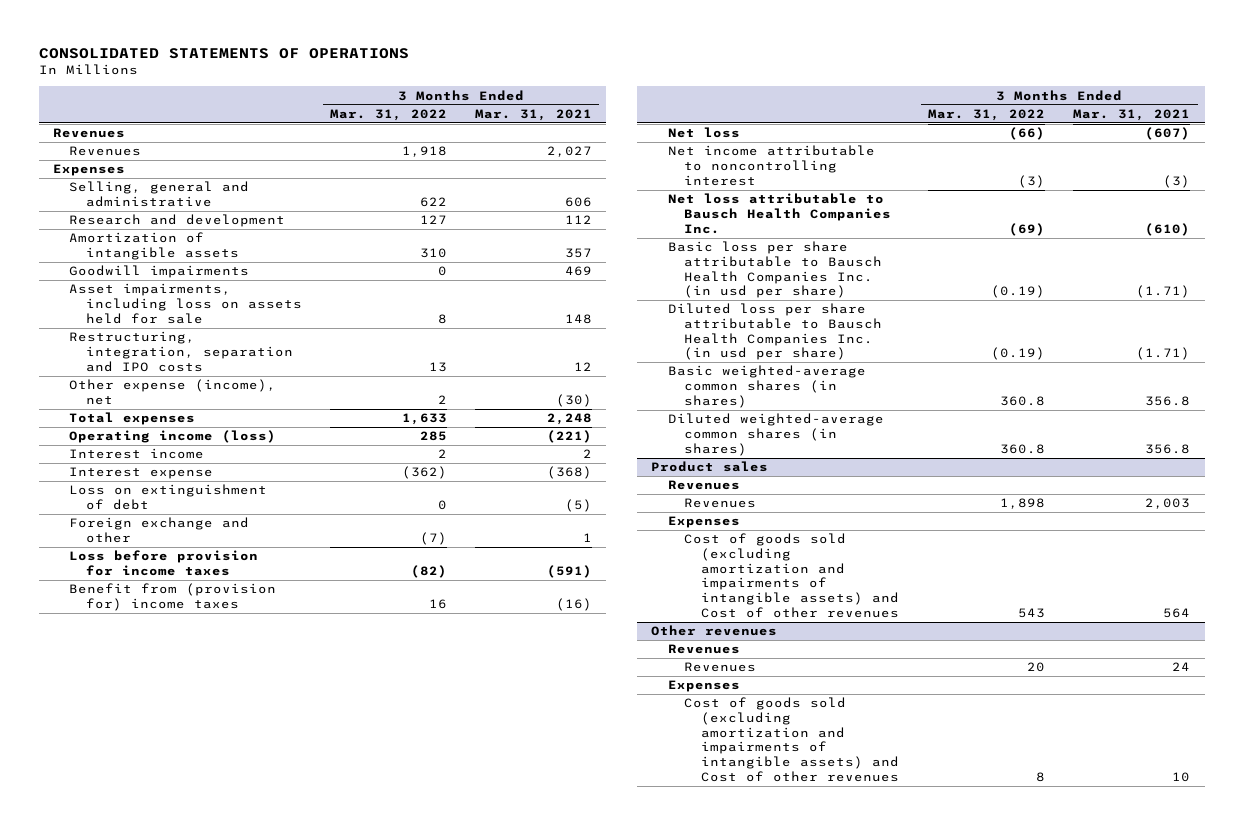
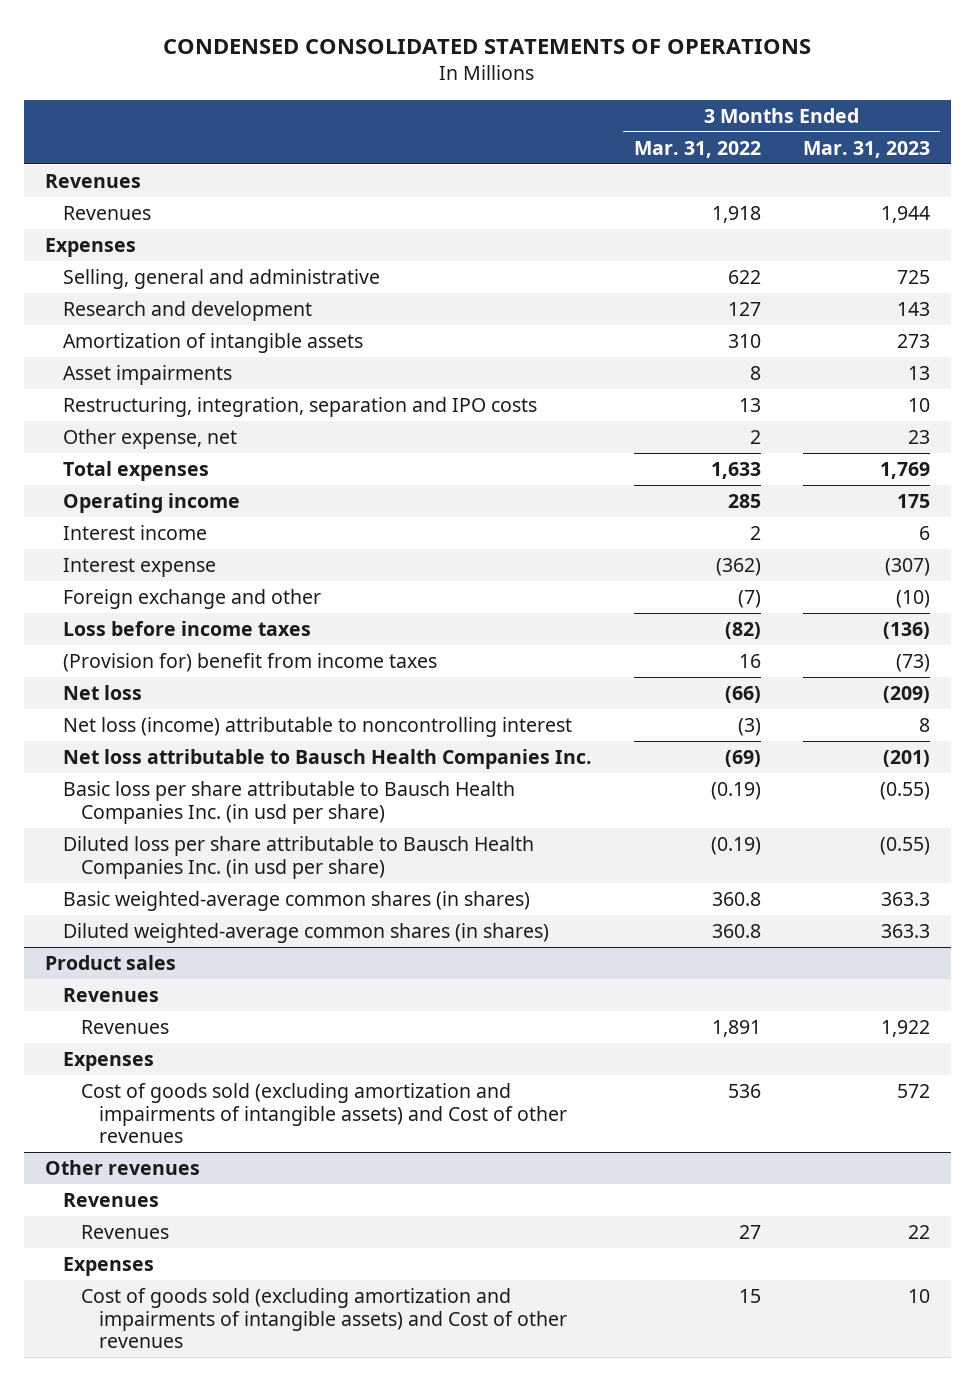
[38,47,409,59] CONSOLIDATED STATEMENTS OF OPERATIONS -> [163,39,812,55] CONDENSED CONSOLIDATED STATEMENTS OF OPERATIONS
[475,109,593,122] Mar. 31, 2021 -> none
none -> [802,140,930,158] Mar. 31, 2023
[69,265,250,279] Goodwill impairments -> none
[69,283,302,324] Asset impairments, including loss on assets held for sale -> [63,365,233,386] Asset impairments
[69,379,277,406] Other expense (income), net -> [63,429,238,450] Other expense, net
[69,430,277,444] Operating income (loss) -> [63,493,241,514] Operating income
[69,484,268,511] Loss on extinguishment of debt -> none
[69,550,259,577] Loss before provision for income taxes -> [63,621,312,637] Loss before income taxes
[69,583,277,612] Benefit from (provision for) income taxes -> [63,653,438,673] (Provision for) benefit from income taxes
[667,145,875,186] Net income attributable to noncontrolling interest -> [63,717,573,738] Net loss (income) attributable to noncontrolling interest
[1000,498,1046,510] 1,898 -> [711,1020,761,1038] 1,891
[1018,607,1046,618] 543 -> [727,1084,761,1099] 536
[1027,662,1046,673] 20 -> [738,1225,761,1240] 27
[1036,771,1046,782] 8 -> [738,1289,761,1304] 15

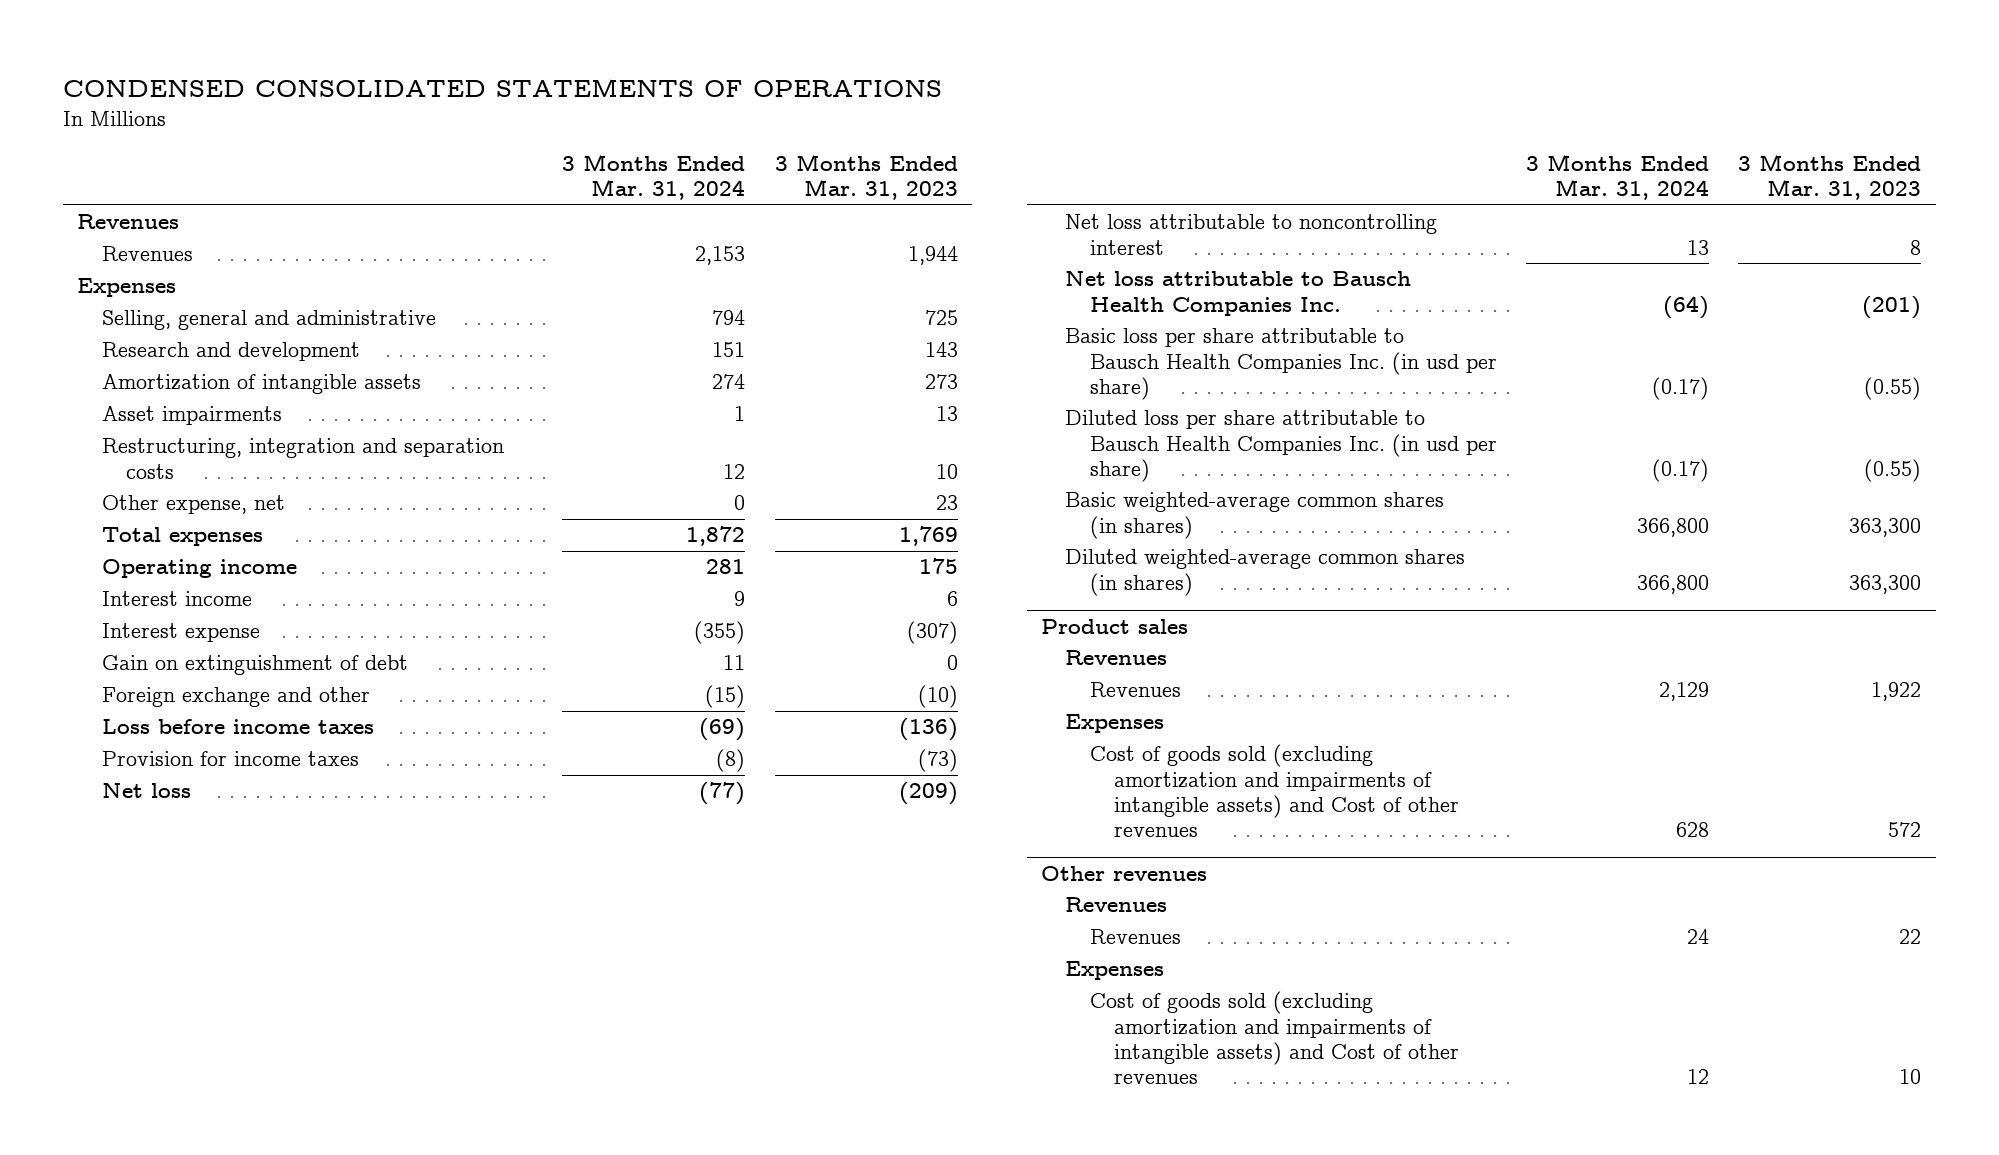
[633,140,761,158] Mar. 31, 2022 -> none
none -> [562,154,746,201] 3 Months Ended Mar. 31, 2024
[63,397,538,418] Restructuring, integration, separation and IPO costs -> [101,438,504,479] Restructuring, integration and separation costs
none -> [101,655,408,676] Gain on extinguishment of debt
[63,653,438,673] (Provision for) benefit from income taxes -> [101,751,359,767] Provision for income taxes
[63,717,573,738] Net loss (income) attributable to noncontrolling interest -> [1065,214,1438,255] Net loss attributable to noncontrolling interest
[880,892,930,907] 363.3 -> [1849,517,1922,537] 363,300
[880,924,930,939] 363.3 -> [1849,574,1922,594] 363,300

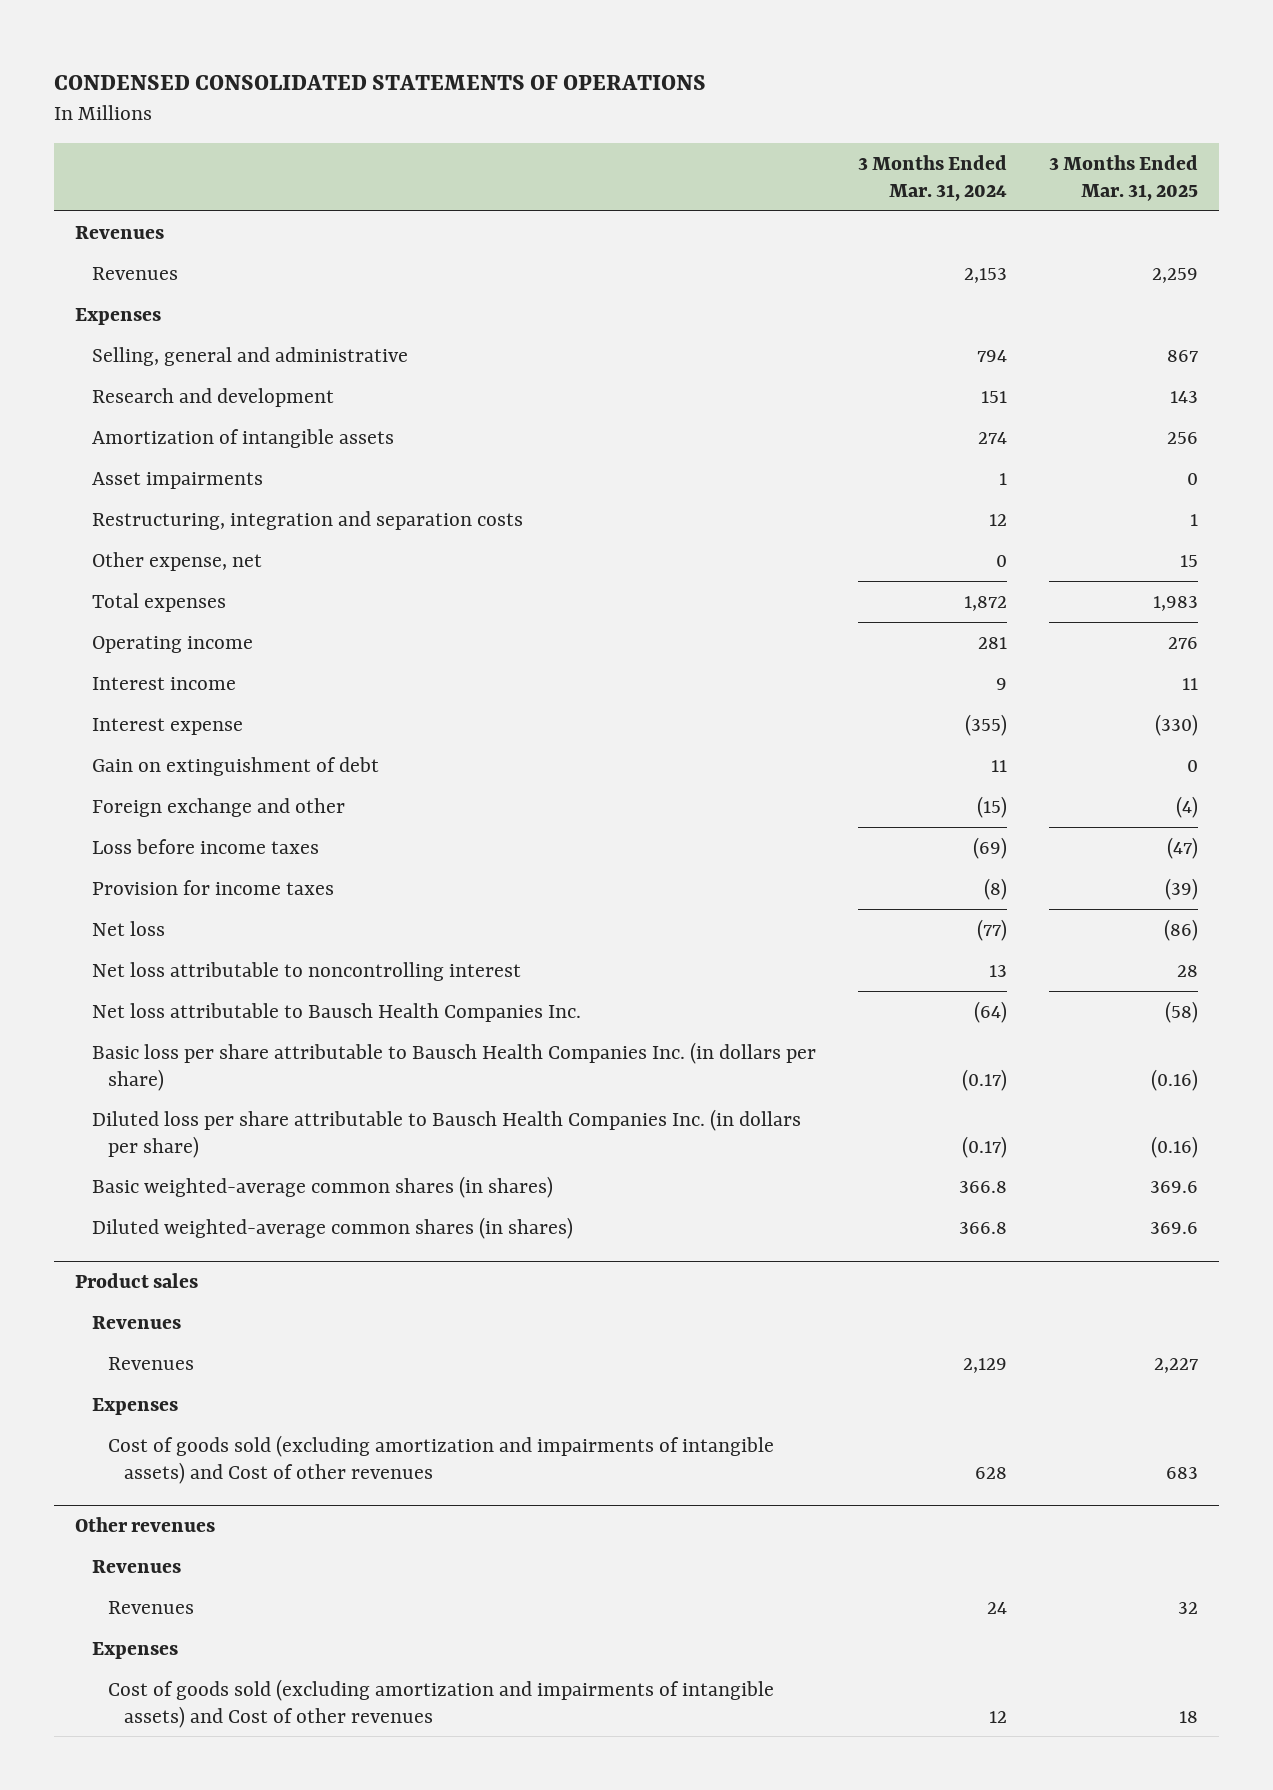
[774,154,958,201] 3 Months Ended Mar. 31, 2023 -> none
none -> [1048,155,1198,201] 3 Months Ended Mar. 31, 2025
[1065,328,1497,400] Basic loss per share attributable to Bausch Health Companies Inc. (in usd per share) -> [91,1041,816,1091] Basic loss per share attributable to Bausch Health Companies Inc. (in dollars per share)
[1065,410,1497,482] Diluted loss per share attributable to Bausch Health Companies Inc. (in usd per share) -> [91,1108,801,1158] Diluted loss per share attributable to Bausch Health Companies Inc. (in dollars per share)
[1636,517,1709,537] 366,800 -> [958,1180,1007,1193] 366.8
[1636,574,1709,594] 366,800 -> [958,1221,1007,1234] 366.8

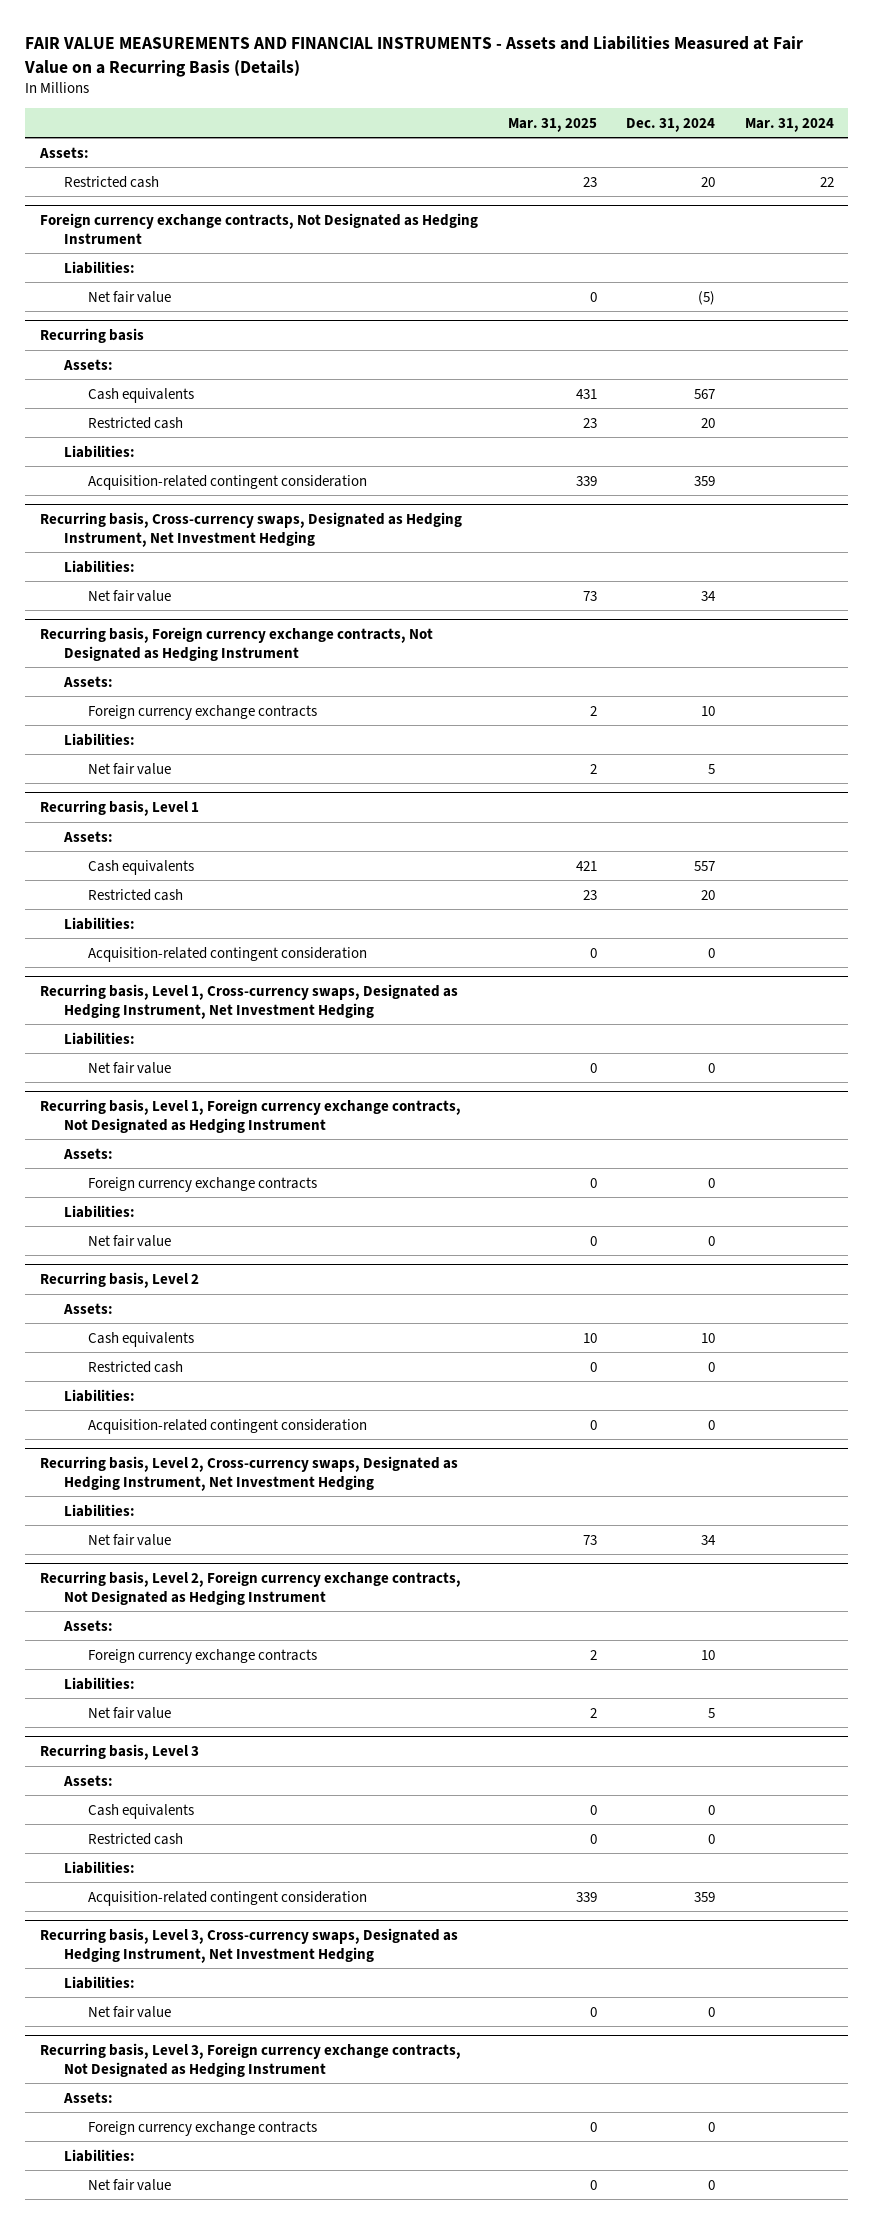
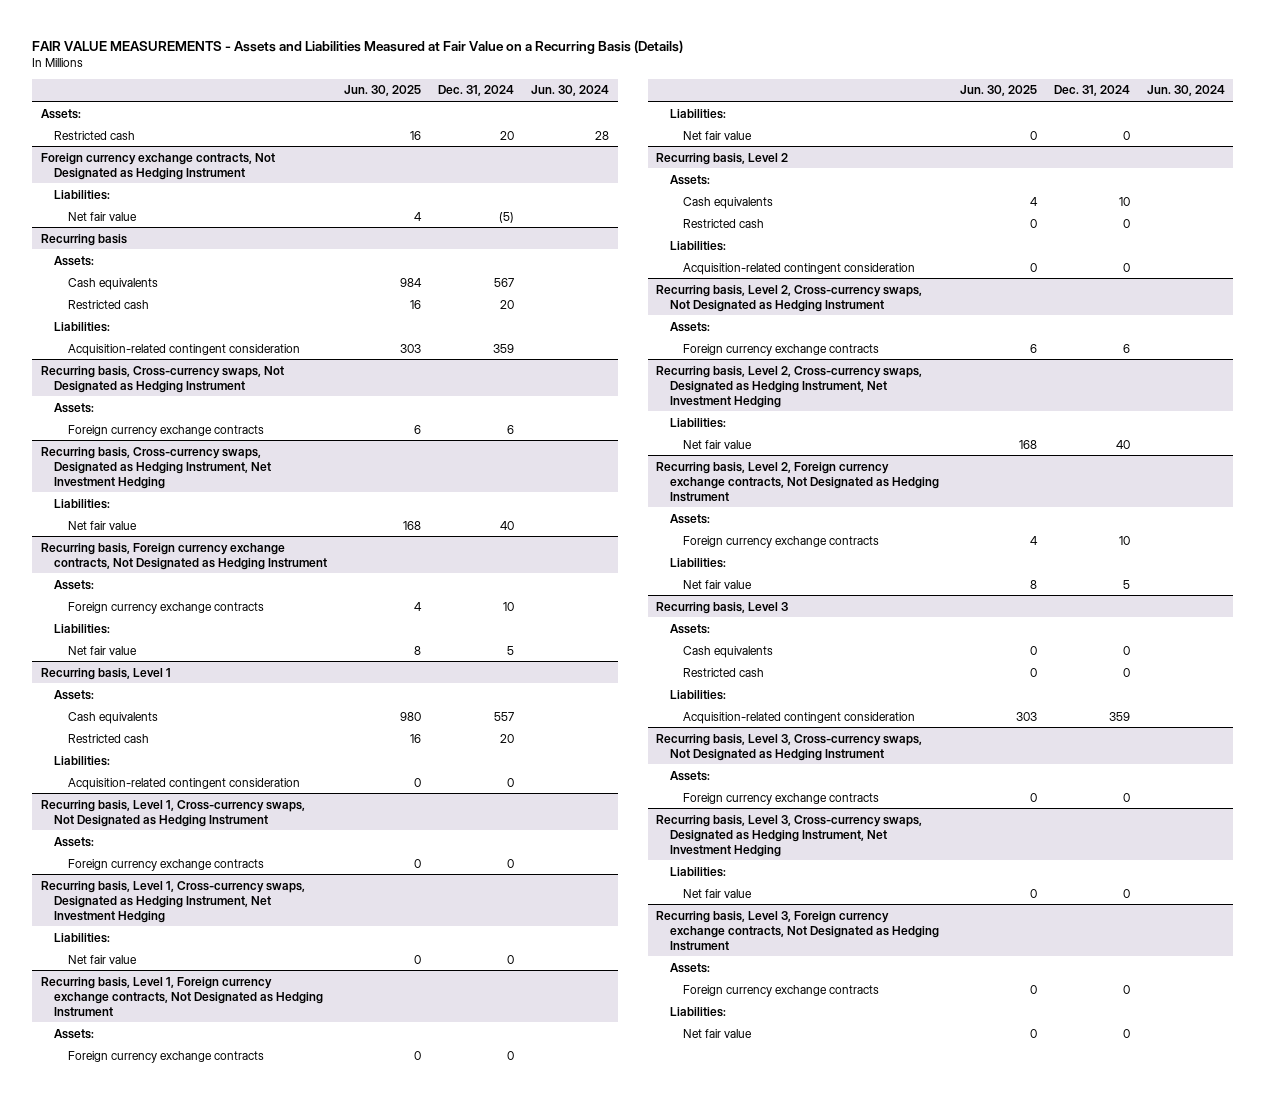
[24,36,804,77] FAIR VALUE MEASUREMENTS AND FINANCIAL INSTRUMENTS - Assets and Liabilities Measured at Fair Value on a Recurring Basis (Details) -> [32,39,684,54] FAIR VALUE MEASUREMENTS - Assets and Liabilities Measured at Fair Value on a Recurring Basis (Details)
[507,117,597,132] Mar. 31, 2025 -> none
[744,117,834,132] Mar. 31, 2024 -> none
none -> [344,85,422,97] Jun. 30, 2025
none -> [531,85,610,97] Jun. 30, 2024
none -> [40,365,284,393] Recurring basis, Cross-currency swaps, Not Designated as Hedging Instrument
none -> [54,402,95,413] Assets:
none -> [67,424,264,437] Foreign currency exchange contracts
[701,590,717,601] 34 -> [500,520,515,530] 40
none -> [40,799,305,827] Recurring basis, Level 1, Cross-currency swaps, Not Designated as Hedging Instrument
none -> [54,836,95,847] Assets:
none -> [67,858,264,871] Foreign currency exchange contracts
none -> [656,284,923,312] Recurring basis, Level 2, Cross-currency swaps, Not Designated as Hedging Instrument
none -> [669,321,710,332] Assets:
none -> [683,343,880,356] Foreign currency exchange contracts
[701,1534,717,1545] 34 -> [1115,439,1130,449] 40
none -> [656,733,923,761] Recurring basis, Level 3, Cross-currency swaps, Not Designated as Hedging Instrument
none -> [669,770,710,781] Assets:
none -> [683,792,880,805] Foreign currency exchange contracts

